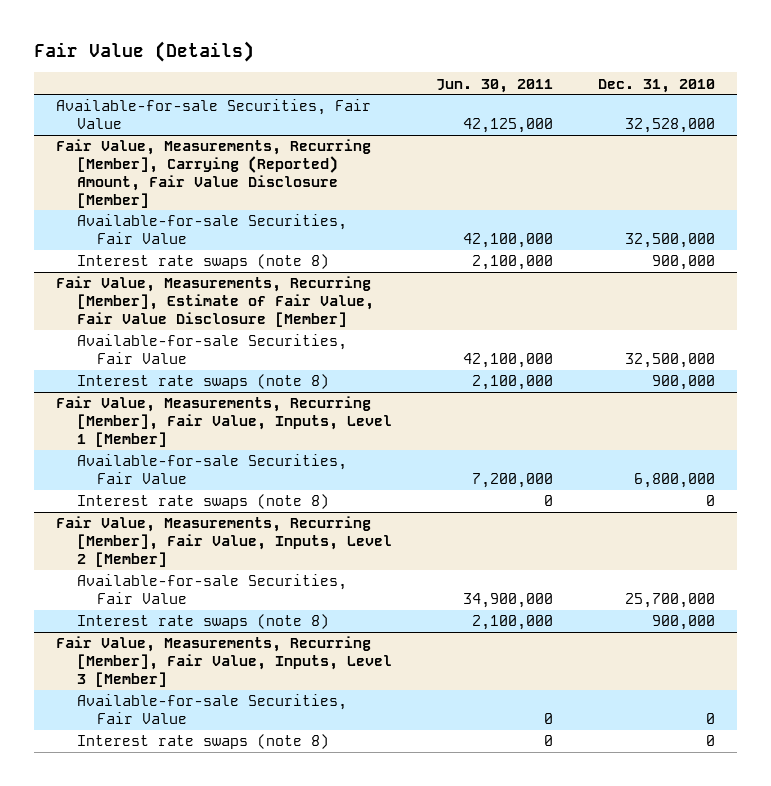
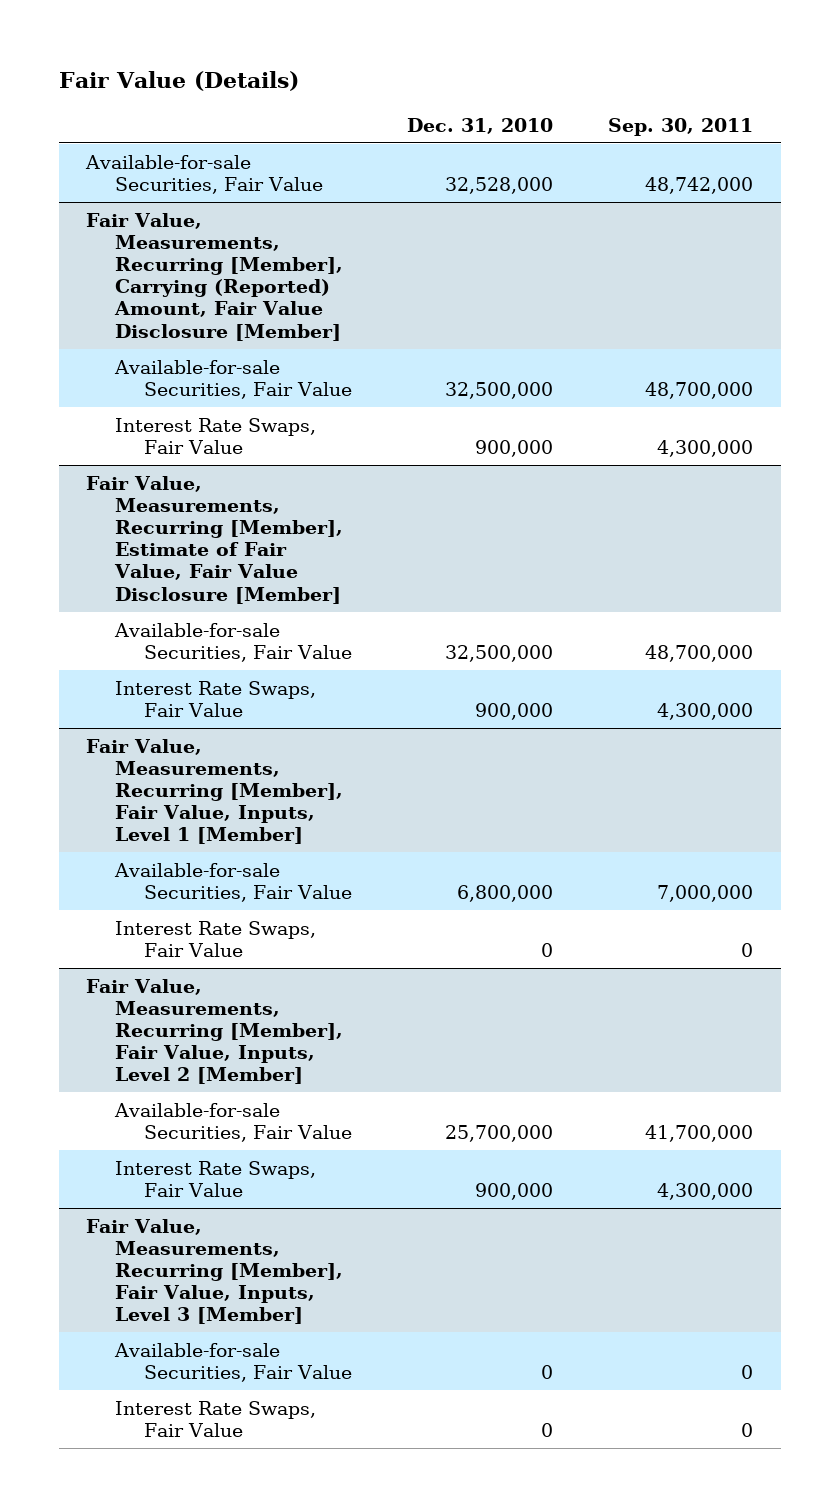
[436,78,554,93] Jun. 30, 2011 -> none
none -> [607,117,753,136] Sep. 30, 2011
[76,254,329,270] Interest rate swaps (note 8) -> [114,417,316,454] Interest Rate Swaps, Fair Value
[76,374,329,390] Interest rate swaps (note 8) -> [114,680,316,717] Interest Rate Swaps, Fair Value
[76,494,329,510] Interest rate swaps (note 8) -> [114,920,316,957] Interest Rate Swaps, Fair Value
[76,614,329,630] Interest rate swaps (note 8) -> [114,1160,316,1197] Interest Rate Swaps, Fair Value
[76,734,329,750] Interest rate swaps (note 8) -> [114,1400,316,1437] Interest Rate Swaps, Fair Value

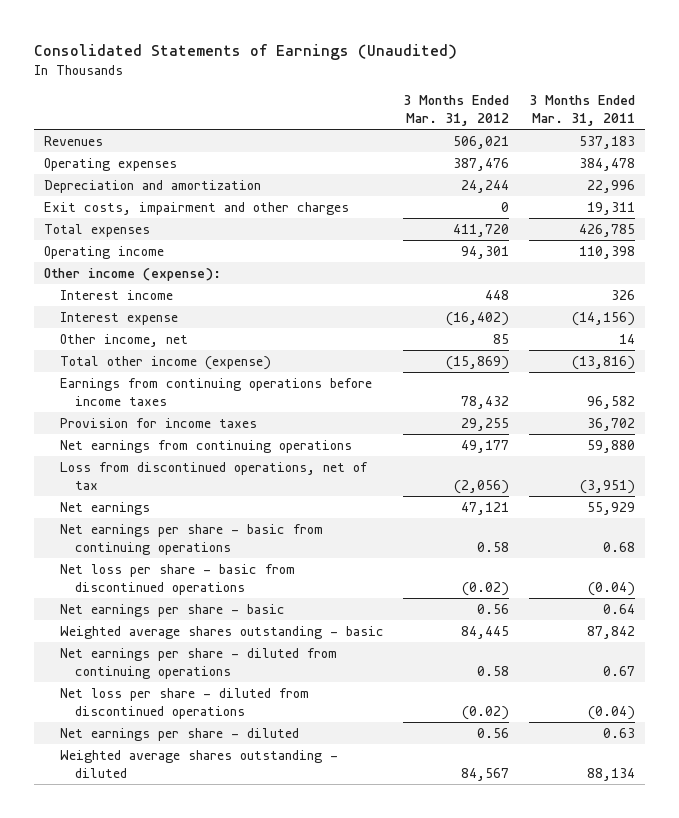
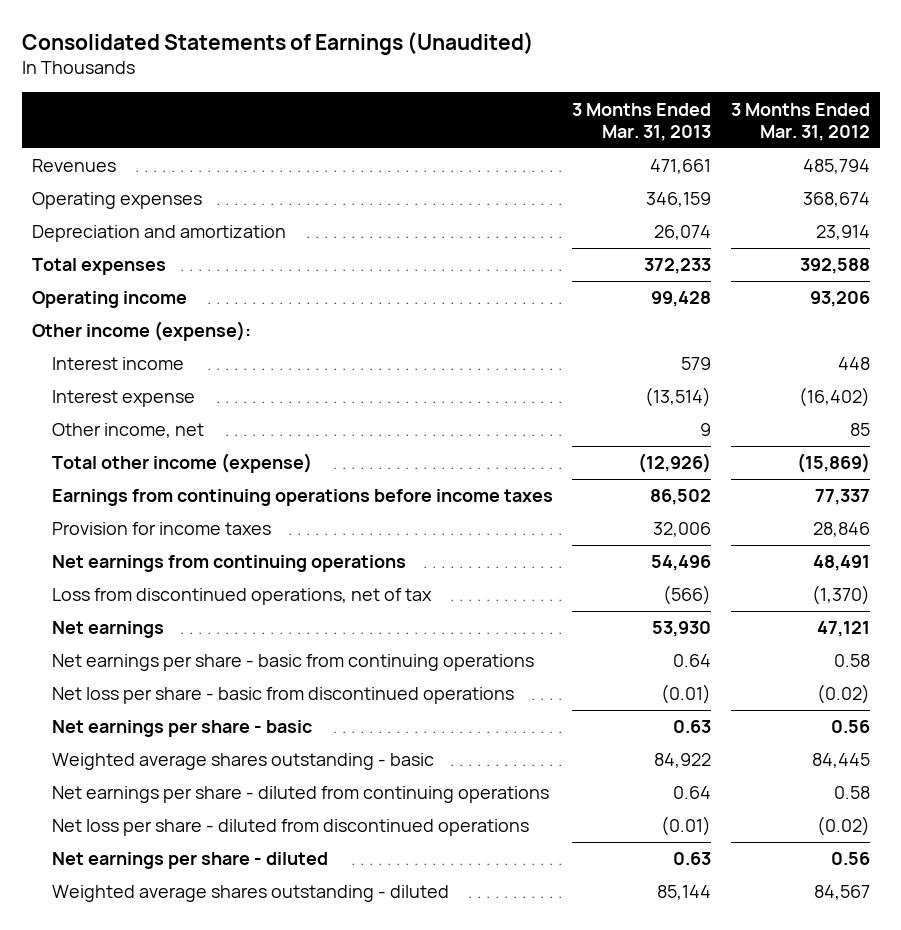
[528,95,635,127] 3 Months Ended Mar. 31, 2011 -> none
none -> [572,102,712,141] 3 Months Ended Mar. 31, 2013
[44,201,350,215] Exit costs, impairment and other charges -> none
[453,135,510,149] 506,021 -> [802,159,870,175] 485,794
[453,157,510,171] 387,476 -> [802,192,870,208] 368,674
[461,179,510,193] 24,244 -> [815,225,870,241] 23,914
[453,223,510,237] 411,720 -> [799,258,870,275] 392,588
[461,245,510,259] 94,301 -> [809,291,870,308] 93,206
[461,395,510,409] 78,432 -> [814,489,870,506] 77,337
[461,417,510,431] 29,255 -> [812,522,870,538] 28,846
[461,439,510,453] 49,177 -> [812,555,870,572] 48,491
[454,479,510,494] (2,056) -> [811,585,870,606] (1,370)

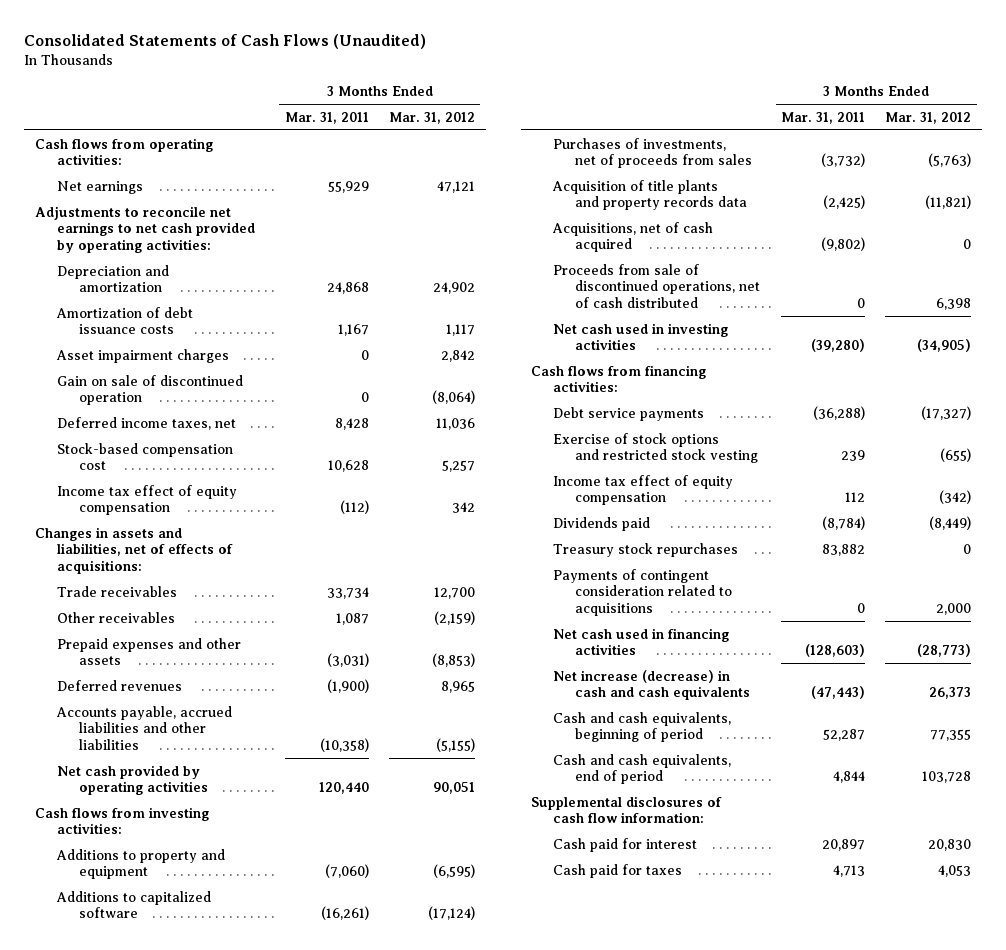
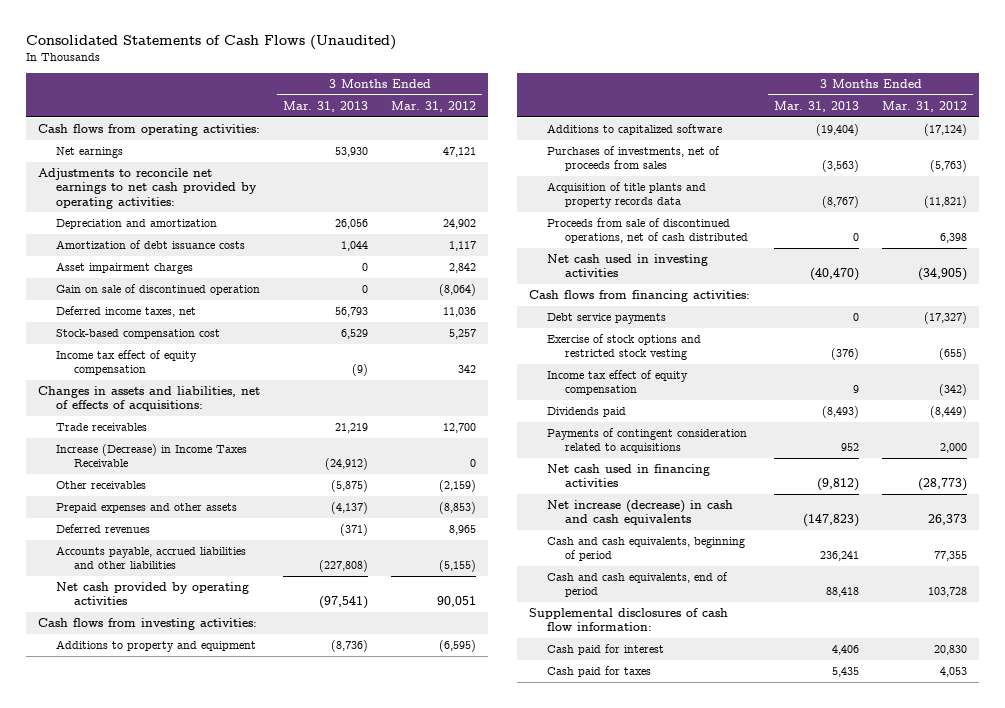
[284,112,369,125] Mar. 31, 2011 -> none
none -> [282,100,368,112] Mar. 31, 2013
none -> [55,444,247,468] Increase (Decrease) in Income Taxes Receivable
[552,221,714,253] Acquisitions, net of cash acquired -> none
[553,542,739,557] Treasury stock repurchases -> none

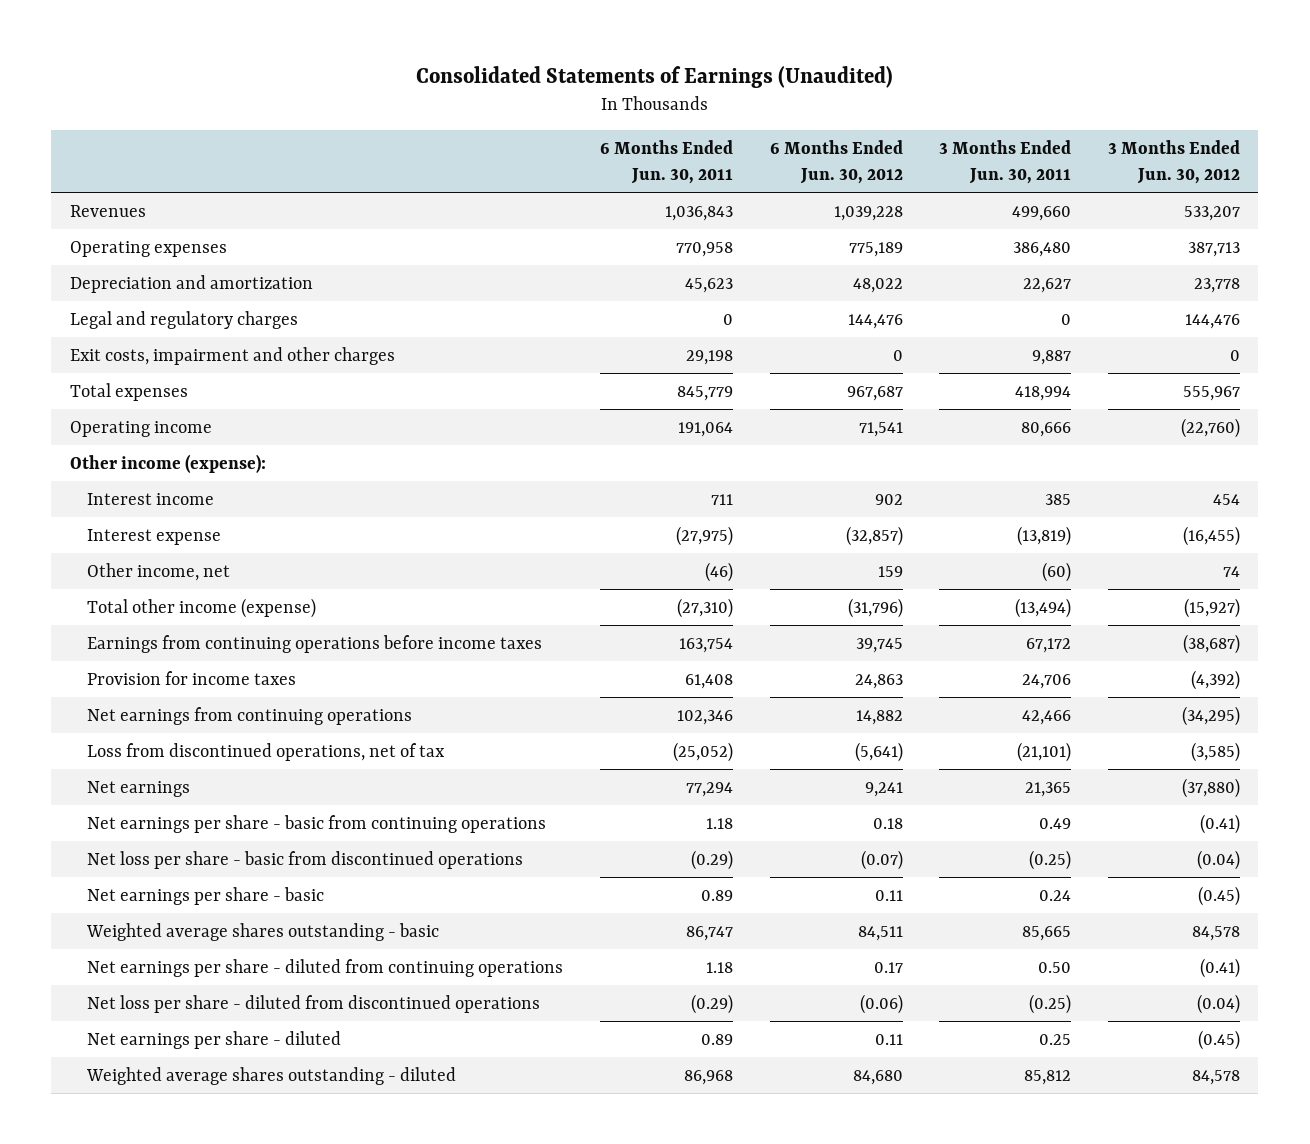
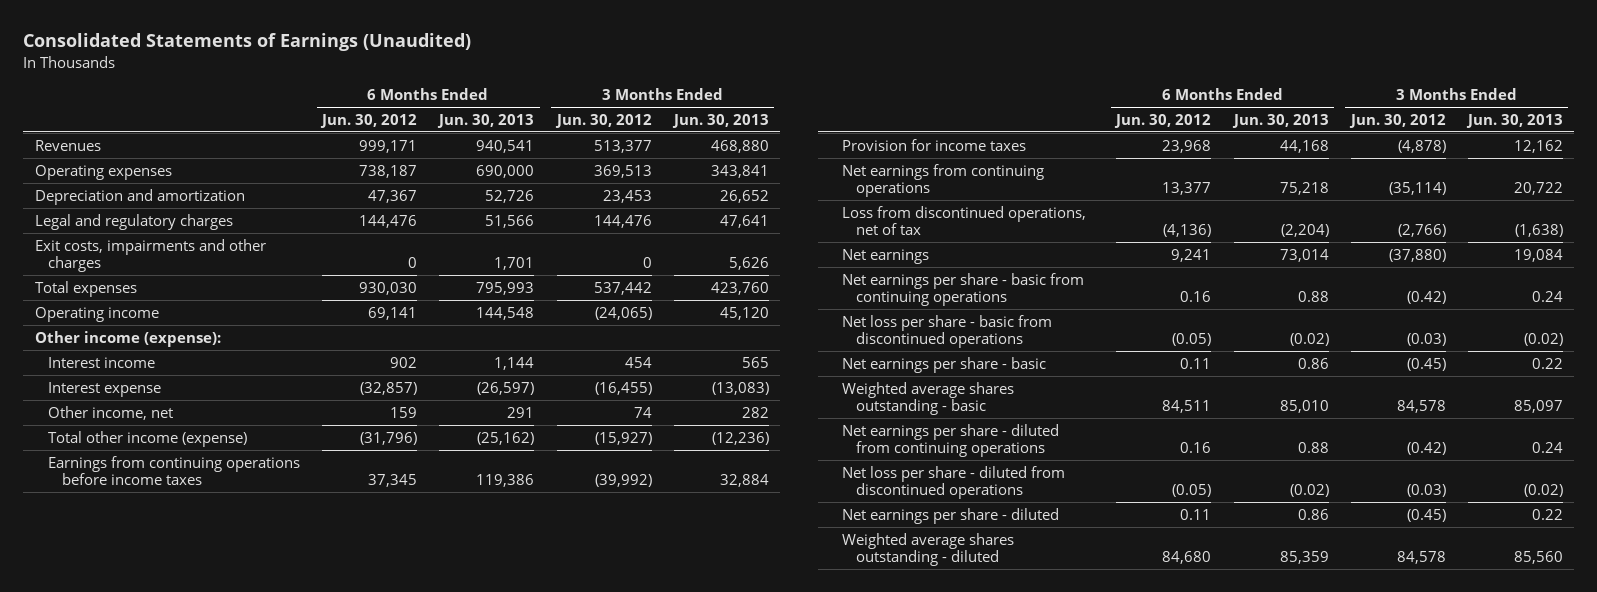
[600,140,734,184] 6 Months Ended Jun. 30, 2011 -> none
[939,140,1072,184] 3 Months Ended Jun. 30, 2011 -> none
none -> [437,113,535,128] Jun. 30, 2013
none -> [671,113,769,128] Jun. 30, 2013
[833,205,903,221] 1,039,228 -> [359,139,418,153] 999,171
[1183,205,1240,221] 533,207 -> [593,139,652,153] 513,377
[848,241,903,257] 775,189 -> [359,164,418,178] 738,187
[1187,241,1240,257] 387,713 -> [593,164,652,178] 369,513
[852,277,903,293] 48,022 -> [368,189,418,203] 47,367
[1193,277,1240,293] 23,778 -> [602,189,652,203] 23,453
[69,346,395,365] Exit costs, impairment and other charges -> [34,238,266,273] Exit costs, impairments and other charges
[846,385,903,401] 967,687 -> [359,281,418,295] 930,030
[1182,385,1240,401] 555,967 -> [593,281,652,295] 537,442
[858,421,903,437] 71,541 -> [368,306,418,320] 69,141
[1180,417,1240,438] (22,760) -> [594,306,652,320] (24,065)
[855,637,903,653] 39,745 -> [368,474,418,488] 37,345
[1182,633,1240,654] (38,687) -> [594,474,652,488] (39,992)
[854,673,903,689] 24,863 -> [1162,139,1212,153] 23,968
[1190,669,1240,690] (4,392) -> [1397,139,1446,153] (4,878)
[855,709,903,725] 14,882 -> [1162,182,1212,196] 13,377
[1181,705,1240,726] (34,295) -> [1388,182,1446,196] (35,114)
[854,741,903,762] (5,641) -> [1163,224,1212,238] (4,136)
[1190,741,1240,762] (3,585) -> [1397,224,1446,238] (2,766)
[872,817,903,829] 0.18 -> [1180,291,1212,303] 0.16
[1199,813,1240,834] (0.41) -> [1406,291,1446,305] (0.42)
[860,849,903,870] (0.07) -> [1172,333,1212,347] (0.05)
[1196,849,1240,870] (0.04) -> [1406,333,1446,347] (0.03)
[873,961,903,973] 0.17 -> [1180,442,1212,454] 0.16
[1199,957,1240,978] (0.41) -> [1406,442,1446,456] (0.42)
[859,993,903,1014] (0.06) -> [1172,484,1212,498] (0.05)
[1196,993,1240,1014] (0.04) -> [1406,484,1446,498] (0.03)

